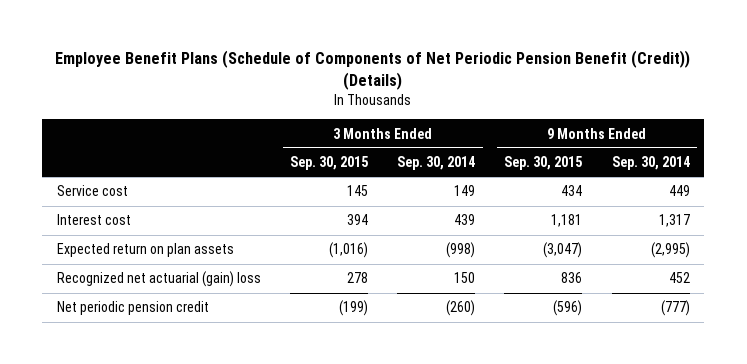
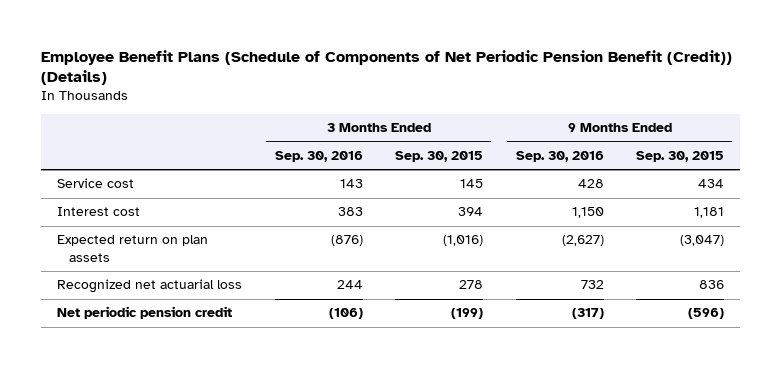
[397,156,476,171] Sep. 30, 2014 -> none
[611,156,690,171] Sep. 30, 2014 -> none
none -> [274,151,363,163] Sep. 30, 2016
none -> [515,151,604,163] Sep. 30, 2016
[56,271,261,288] Recognized net actuarial (gain) loss -> [57,279,243,294] Recognized net actuarial loss

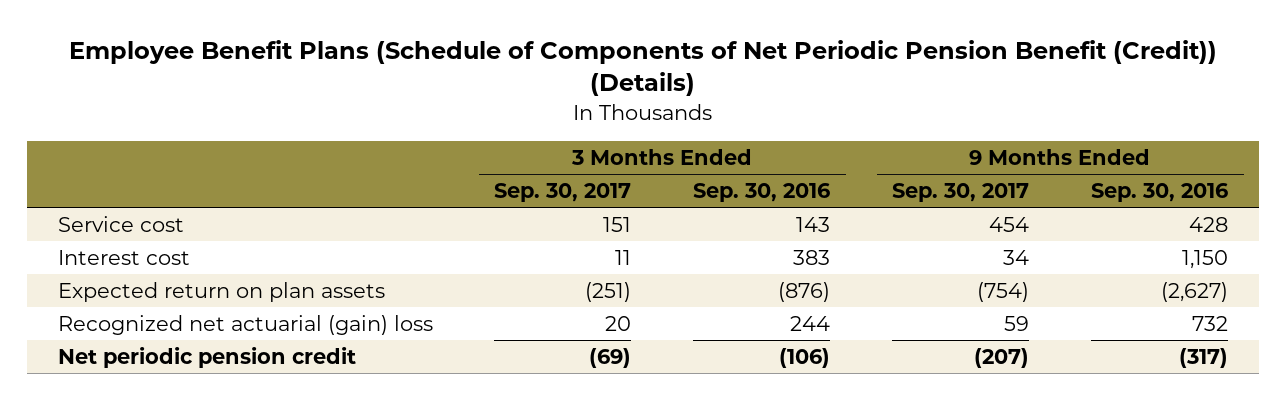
[395,151,484,163] Sep. 30, 2015 -> none
[636,151,725,163] Sep. 30, 2015 -> none
none -> [494,183,632,203] Sep. 30, 2017
none -> [892,183,1030,203] Sep. 30, 2017
[57,279,243,294] Recognized net actuarial loss -> [57,315,433,336] Recognized net actuarial (gain) loss

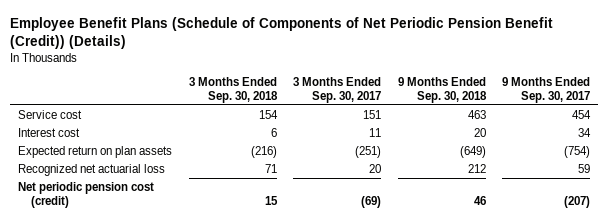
[693,183,831,203] Sep. 30, 2016 -> none
[1091,183,1229,203] Sep. 30, 2016 -> none
none -> [188,77,278,104] 3 Months Ended Sep. 30, 2018
none -> [397,77,487,104] 9 Months Ended Sep. 30, 2018
[57,315,433,336] Recognized net actuarial (gain) loss -> [18,163,166,176] Recognized net actuarial loss
[57,347,356,369] Net periodic pension credit -> [18,181,155,208] Net periodic pension cost (credit)

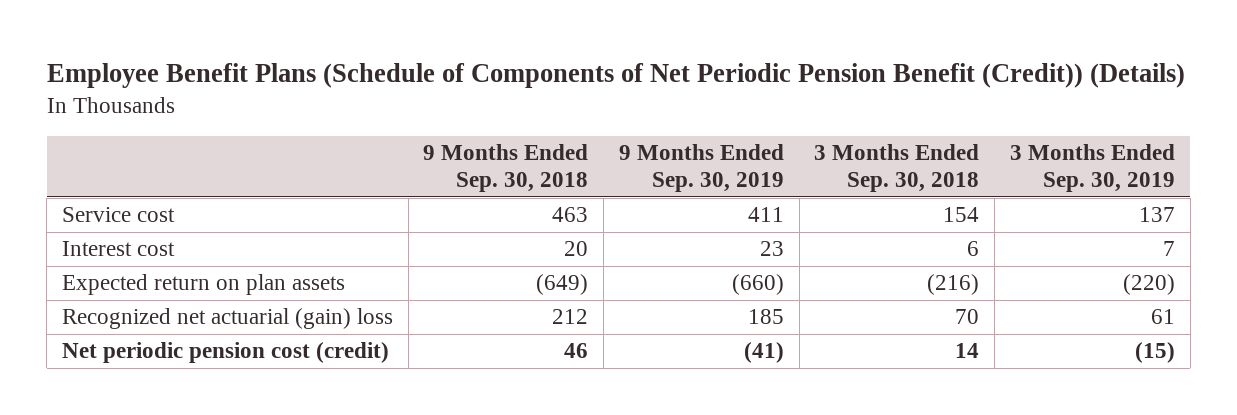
[293,77,382,104] 3 Months Ended Sep. 30, 2017 -> none
[501,77,590,104] 9 Months Ended Sep. 30, 2017 -> none
none -> [618,144,784,193] 9 Months Ended Sep. 30, 2019
none -> [1009,144,1175,193] 3 Months Ended Sep. 30, 2019
[18,163,166,176] Recognized net actuarial loss -> [62,308,394,330] Recognized net actuarial (gain) loss
[264,163,277,173] 71 -> [955,309,980,325] 70
[264,195,278,205] 15 -> [955,343,980,359] 14

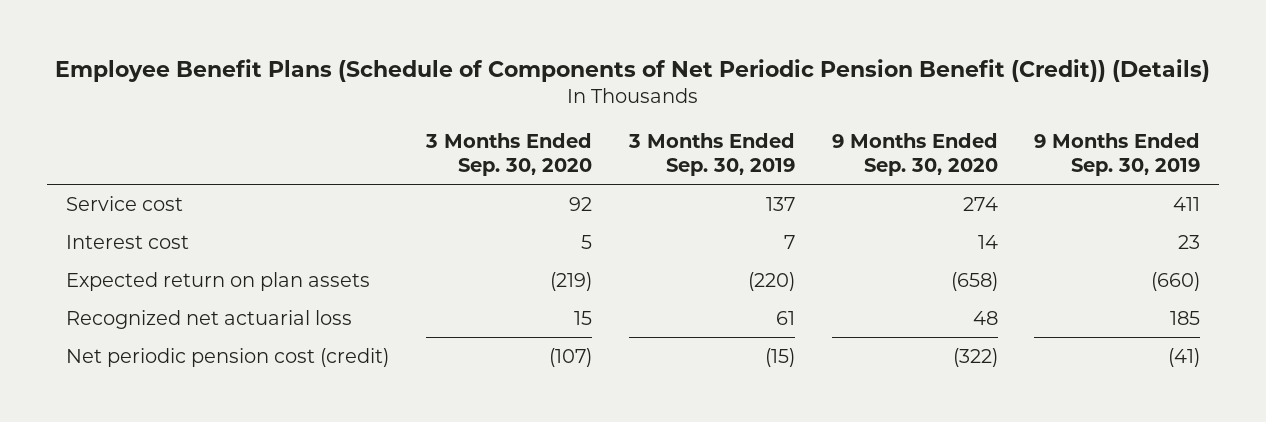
[423,144,589,193] 9 Months Ended Sep. 30, 2018 -> none
[814,144,980,193] 3 Months Ended Sep. 30, 2018 -> none
none -> [424,133,592,176] 3 Months Ended Sep. 30, 2020
none -> [831,133,998,176] 9 Months Ended Sep. 30, 2020
[62,308,394,330] Recognized net actuarial (gain) loss -> [65,309,352,329] Recognized net actuarial loss

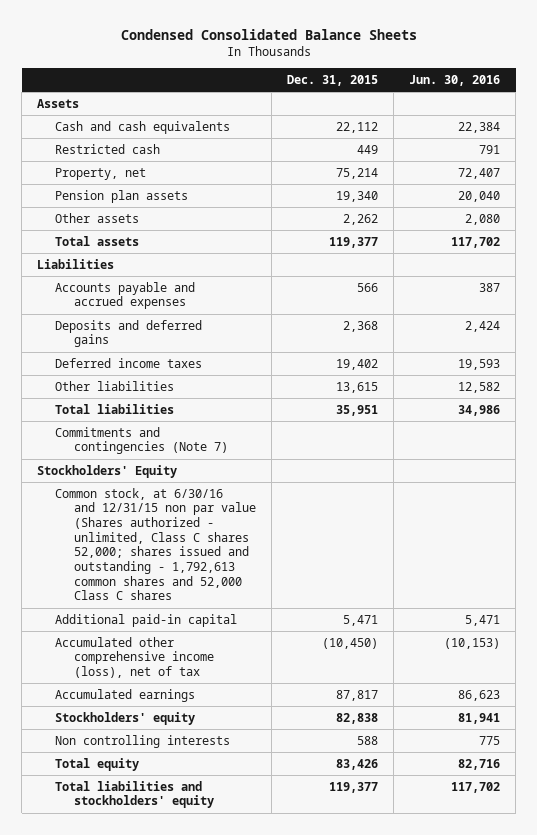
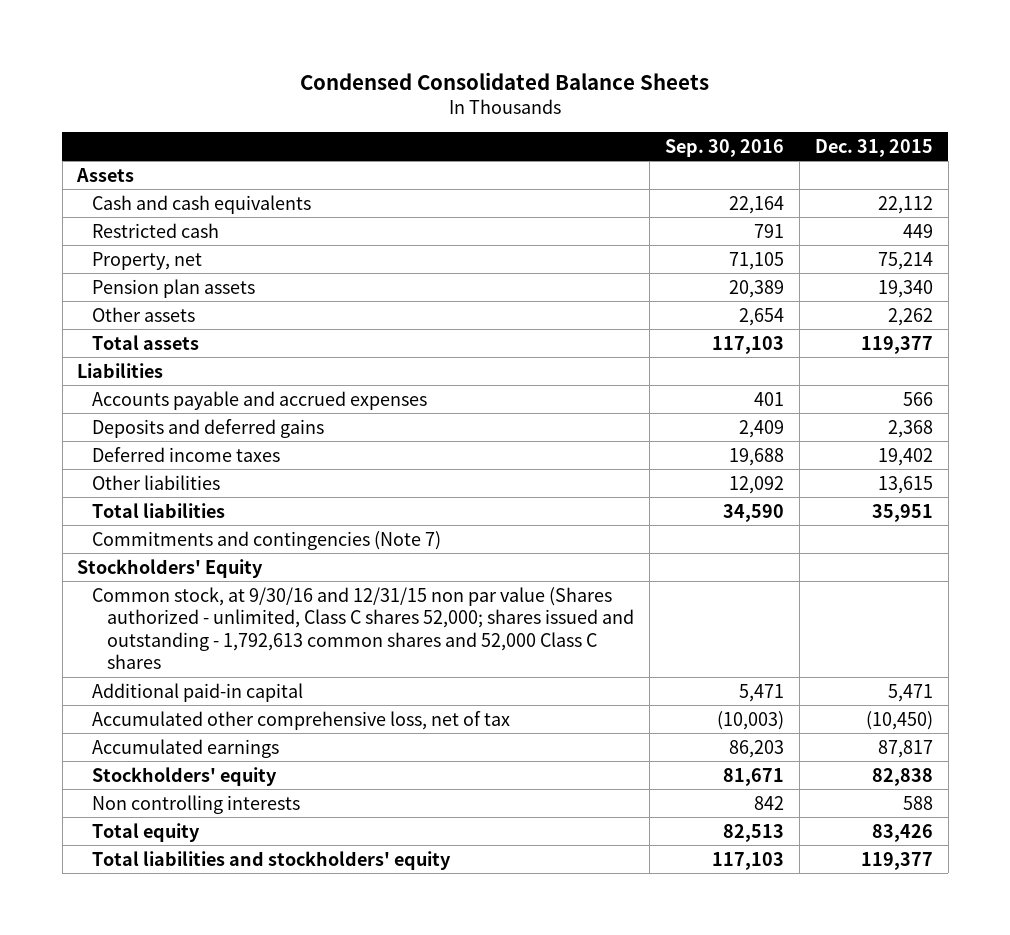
[409,74,501,86] Jun. 30, 2016 -> none
none -> [665,138,785,157] Sep. 30, 2016
[55,487,256,601] Common stock, at 6/30/16 and 12/31/15 non par value (Shares authorized - unlimited, Class C shares 52,000; shares issued and outstanding - 1,792,613 common shares and 52,000 Class C shares -> [92,586,635,670] Common stock, at 9/30/16 and 12/31/15 non par value (Shares authorized - unlimited, Class C shares 52,000; shares issued and outstanding - 1,792,613 common shares and 52,000 Class C shares
[55,636,214,679] Accumulated other comprehensive income (loss), net of tax -> [92,710,511,730] Accumulated other comprehensive loss, net of tax

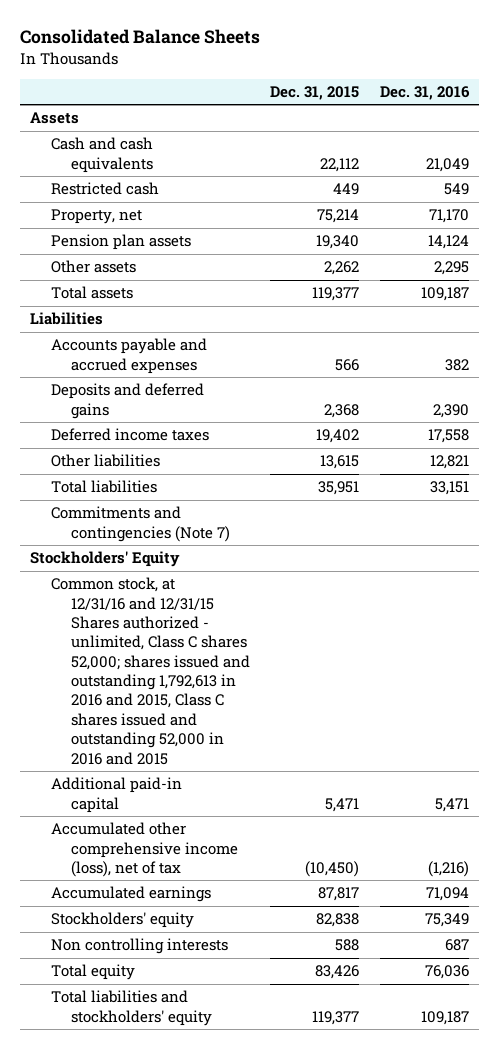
[300,71,710,90] Condensed Consolidated Balance Sheets -> [20,29,261,45] Consolidated Balance Sheets
[665,138,785,157] Sep. 30, 2016 -> none
none -> [379,86,470,101] Dec. 31, 2016
[92,586,635,670] Common stock, at 9/30/16 and 12/31/15 non par value (Shares authorized - unlimited, Class C shares 52,000; shares issued and outstanding - 1,792,613 common shares and 52,000 Class C shares -> [50,577,251,765] Common stock, at 12/31/16 and 12/31/15 Shares authorized - unlimited, Class C shares 52,000; shares issued and outstanding 1,792,613 in 2016 and 2015, Class C shares issued and outstanding 52,000 in 2016 and 2015
[92,710,511,730] Accumulated other comprehensive loss, net of tax -> [50,822,239,877] Accumulated other comprehensive income (loss), net of tax

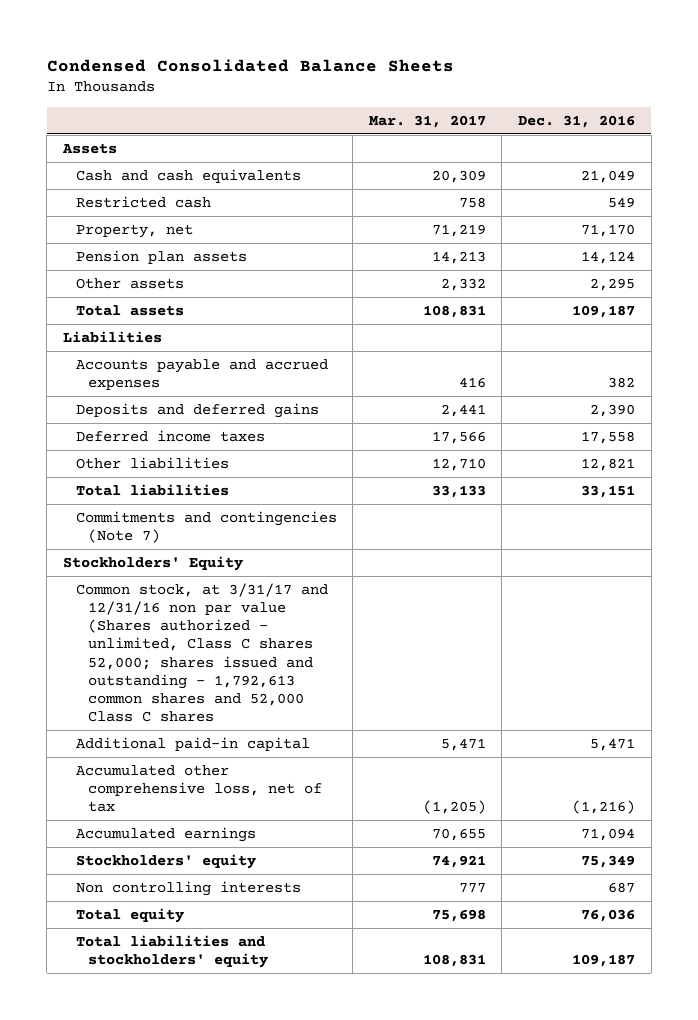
[20,29,261,45] Consolidated Balance Sheets -> [46,58,454,72] Condensed Consolidated Balance Sheets
[270,86,360,101] Dec. 31, 2015 -> none
none -> [368,114,486,128] Mar. 31, 2017
[50,577,251,765] Common stock, at 12/31/16 and 12/31/15 Shares authorized - unlimited, Class C shares 52,000; shares issued and outstanding 1,792,613 in 2016 and 2015, Class C shares issued and outstanding 52,000 in 2016 and 2015 -> [75,583,328,723] Common stock, at 3/31/17 and 12/31/16 non par value (Shares authorized - unlimited, Class C shares 52,000; shares issued and outstanding - 1,792,613 common shares and 52,000 Class C shares
[50,822,239,877] Accumulated other comprehensive income (loss), net of tax -> [75,765,323,813] Accumulated other comprehensive loss, net of tax

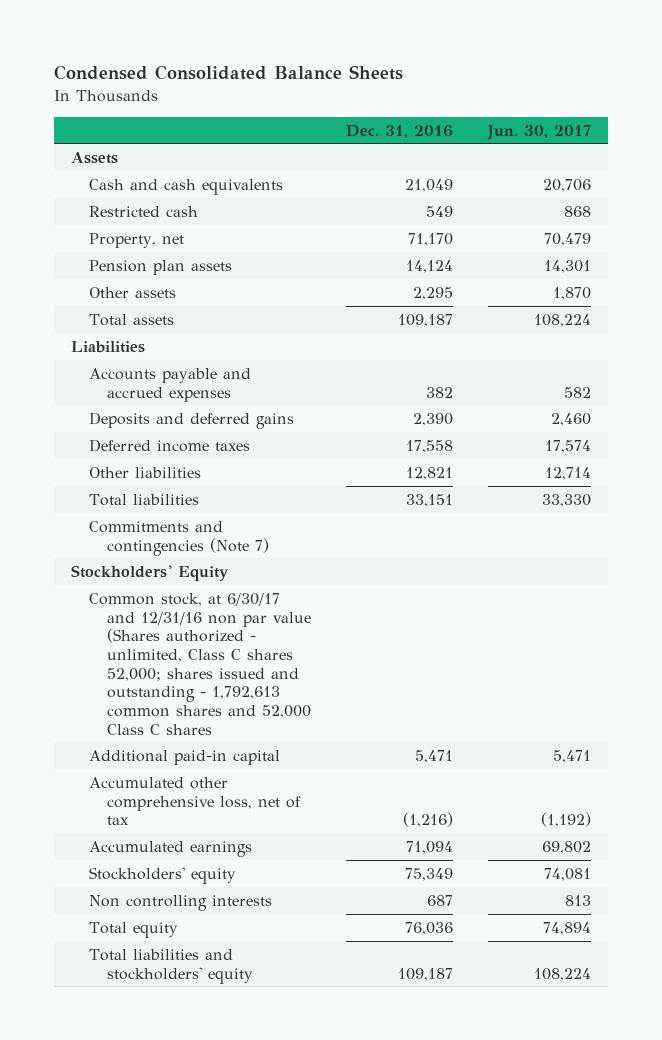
[368,114,486,128] Mar. 31, 2017 -> none
none -> [486,124,591,140] Jun. 30, 2017
[75,583,328,723] Common stock, at 3/31/17 and 12/31/16 non par value (Shares authorized - unlimited, Class C shares 52,000; shares issued and outstanding - 1,792,613 common shares and 52,000 Class C shares -> [88,592,311,735] Common stock, at 6/30/17 and 12/31/16 non par value (Shares authorized - unlimited, Class C shares 52,000; shares issued and outstanding - 1,792,613 common shares and 52,000 Class C shares

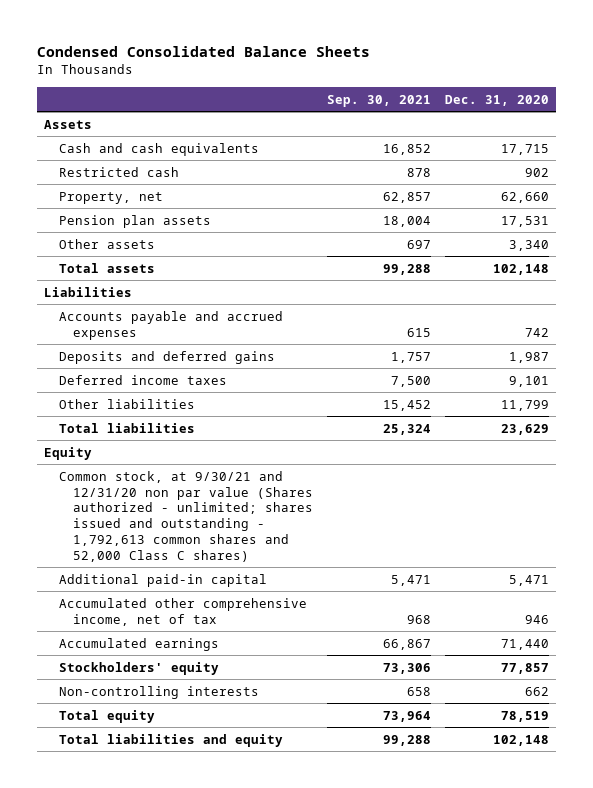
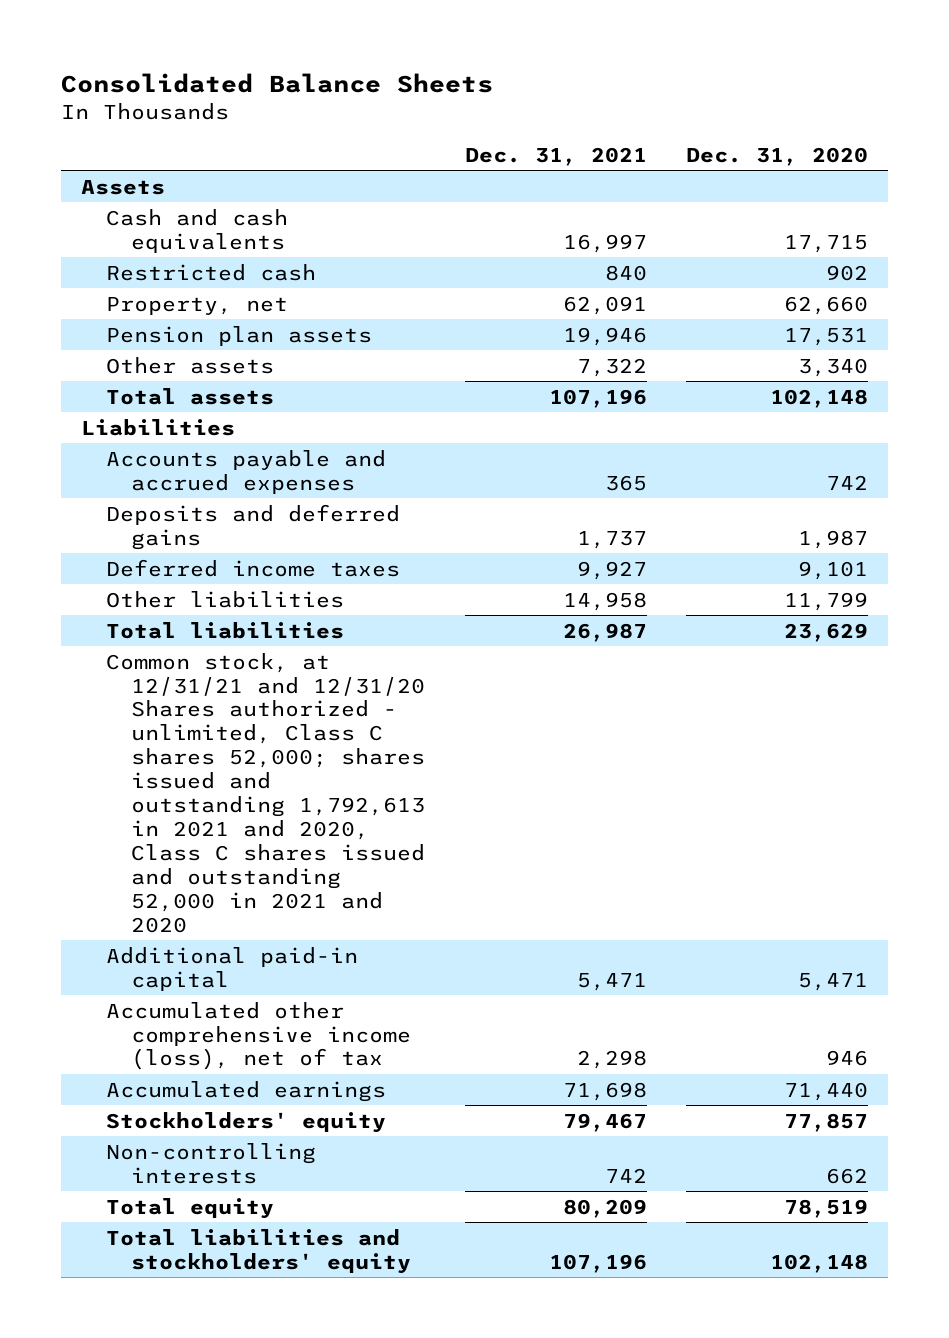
[37,46,371,58] Condensed Consolidated Balance Sheets -> [60,73,493,94] Consolidated Balance Sheets
[326,94,431,107] Sep. 30, 2021 -> none
none -> [464,146,647,166] Dec. 31, 2021
[44,446,93,460] Equity -> none
[58,470,313,562] Common stock, at 9/30/21 and 12/31/20 non par value (Shares authorized - unlimited; shares issued and outstanding - 1,792,613 common shares and 52,000 Class C shares) -> [105,652,425,933] Common stock, at 12/31/21 and 12/31/20 Shares authorized - unlimited, Class C shares 52,000; shares issued and outstanding 1,792,613 in 2021 and 2020, Class C shares issued and outstanding 52,000 in 2021 and 2020
[58,597,307,626] Accumulated other comprehensive income, net of tax -> [105,1001,411,1071] Accumulated other comprehensive income (loss), net of tax
[58,733,283,747] Total liabilities and equity -> [105,1228,411,1274] Total liabilities and stockholders' equity

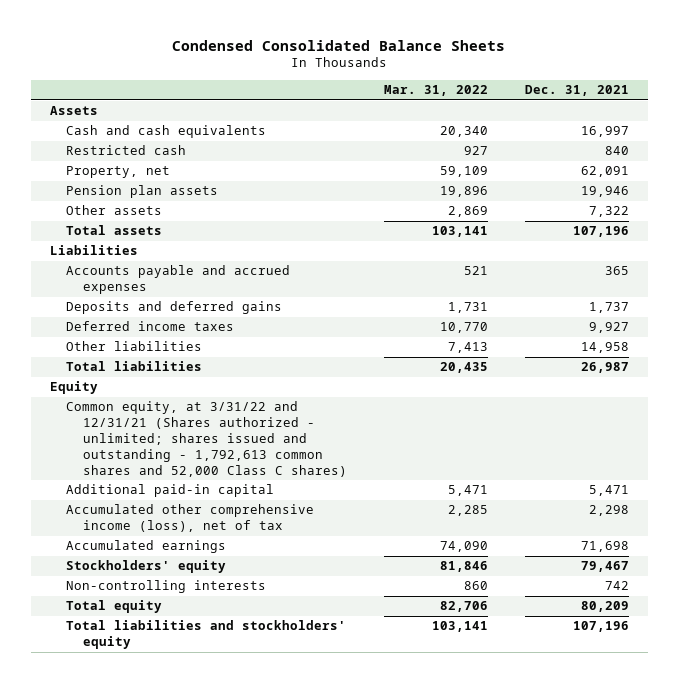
[60,73,493,94] Consolidated Balance Sheets -> [172,39,506,51] Condensed Consolidated Balance Sheets
[686,146,869,166] Dec. 31, 2020 -> none
none -> [384,85,489,97] Mar. 31, 2022
none -> [49,381,98,395] Equity
[105,652,425,933] Common stock, at 12/31/21 and 12/31/20 Shares authorized - unlimited, Class C shares 52,000; shares issued and outstanding 1,792,613 in 2021 and 2020, Class C shares issued and outstanding 52,000 in 2021 and 2020 -> [66,401,347,478] Common equity, at 3/31/22 and 12/31/21 (Shares authorized - unlimited; shares issued and outstanding - 1,792,613 common shares and 52,000 Class C shares)

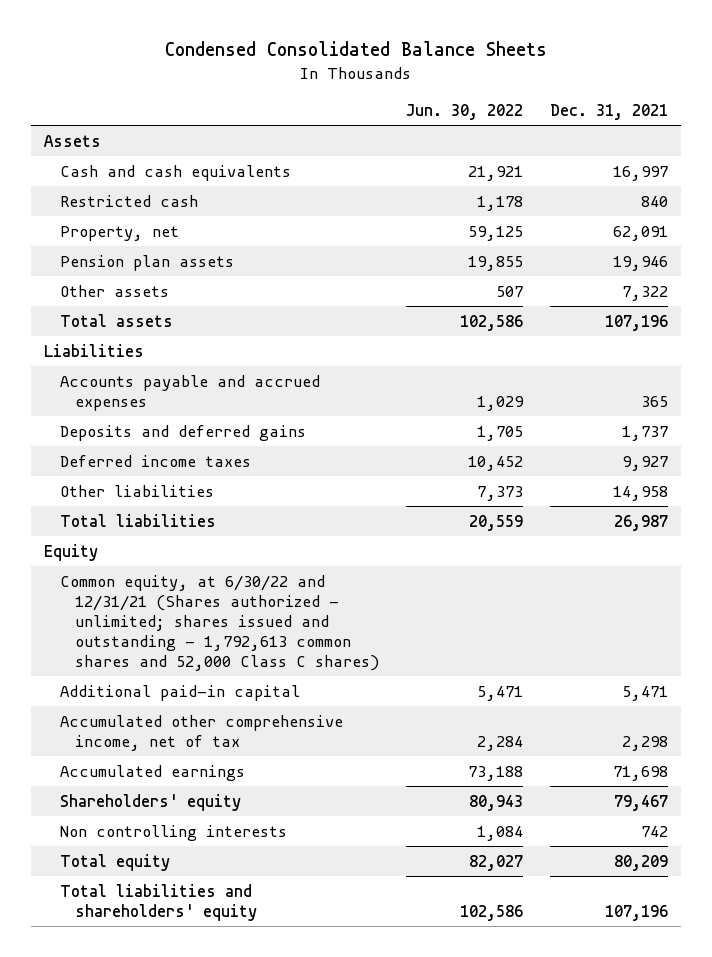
[384,85,489,97] Mar. 31, 2022 -> none
none -> [405,103,523,120] Jun. 30, 2022
[66,401,347,478] Common equity, at 3/31/22 and 12/31/21 (Shares authorized - unlimited; shares issued and outstanding - 1,792,613 common shares and 52,000 Class C shares) -> [59,574,379,671] Common equity, at 6/30/22 and 12/31/21 (Shares authorized - unlimited; shares issued and outstanding - 1,792,613 common shares and 52,000 Class C shares)
[66,504,315,533] Accumulated other comprehensive income (loss), net of tax -> [59,714,343,751] Accumulated other comprehensive income, net of tax
[66,560,227,574] Stockholders' equity -> [59,793,241,811] Shareholders' equity
[66,580,267,594] Non-controlling interests -> [59,824,287,841] Non controlling interests
[66,620,347,650] Total liabilities and stockholders' equity -> [59,883,257,921] Total liabilities and shareholders' equity

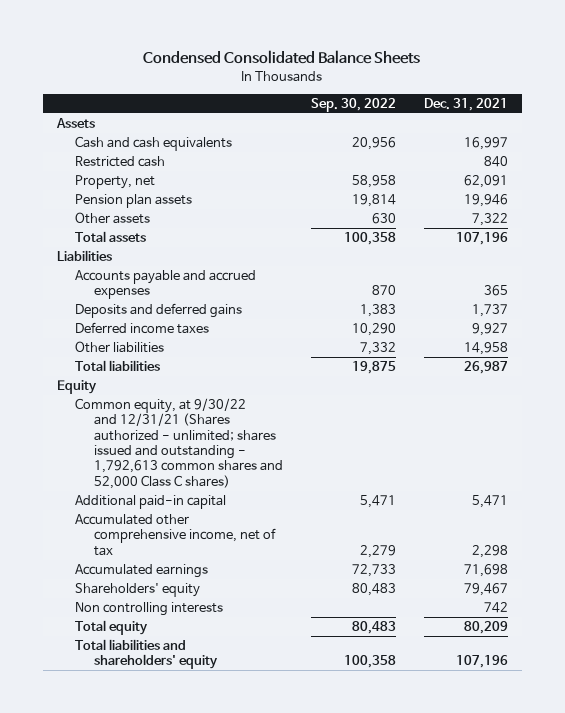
[405,103,523,120] Jun. 30, 2022 -> none
none -> [310,97,396,112] Sep. 30, 2022
[59,574,379,671] Common equity, at 6/30/22 and 12/31/21 (Shares authorized - unlimited; shares issued and outstanding - 1,792,613 common shares and 52,000 Class C shares) -> [75,398,283,489] Common equity, at 9/30/22 and 12/31/21 (Shares authorized - unlimited; shares issued and outstanding - 1,792,613 common shares and 52,000 Class C shares)

